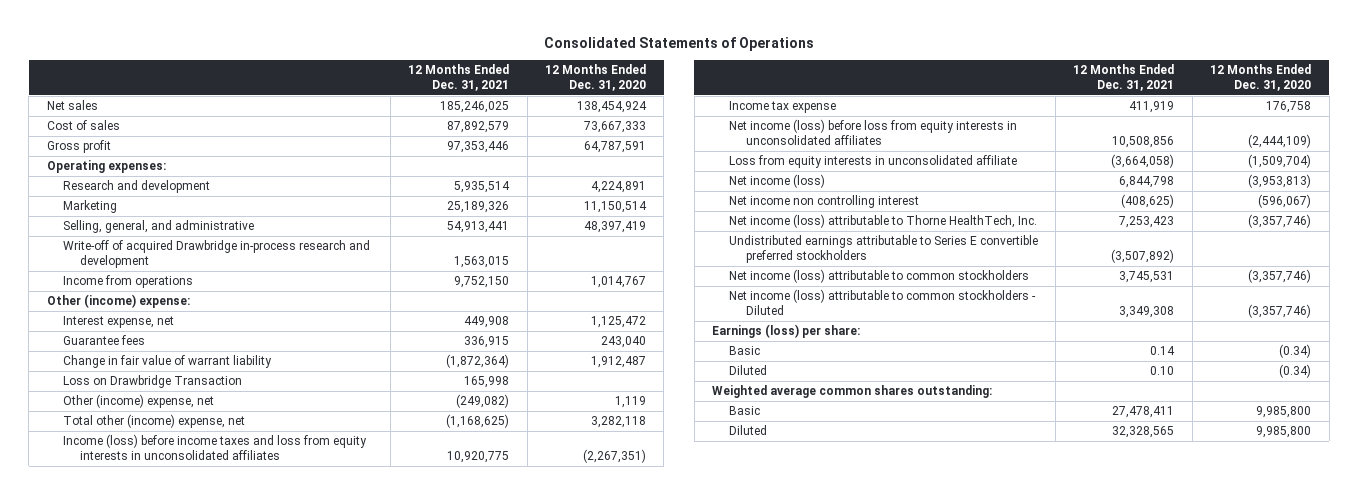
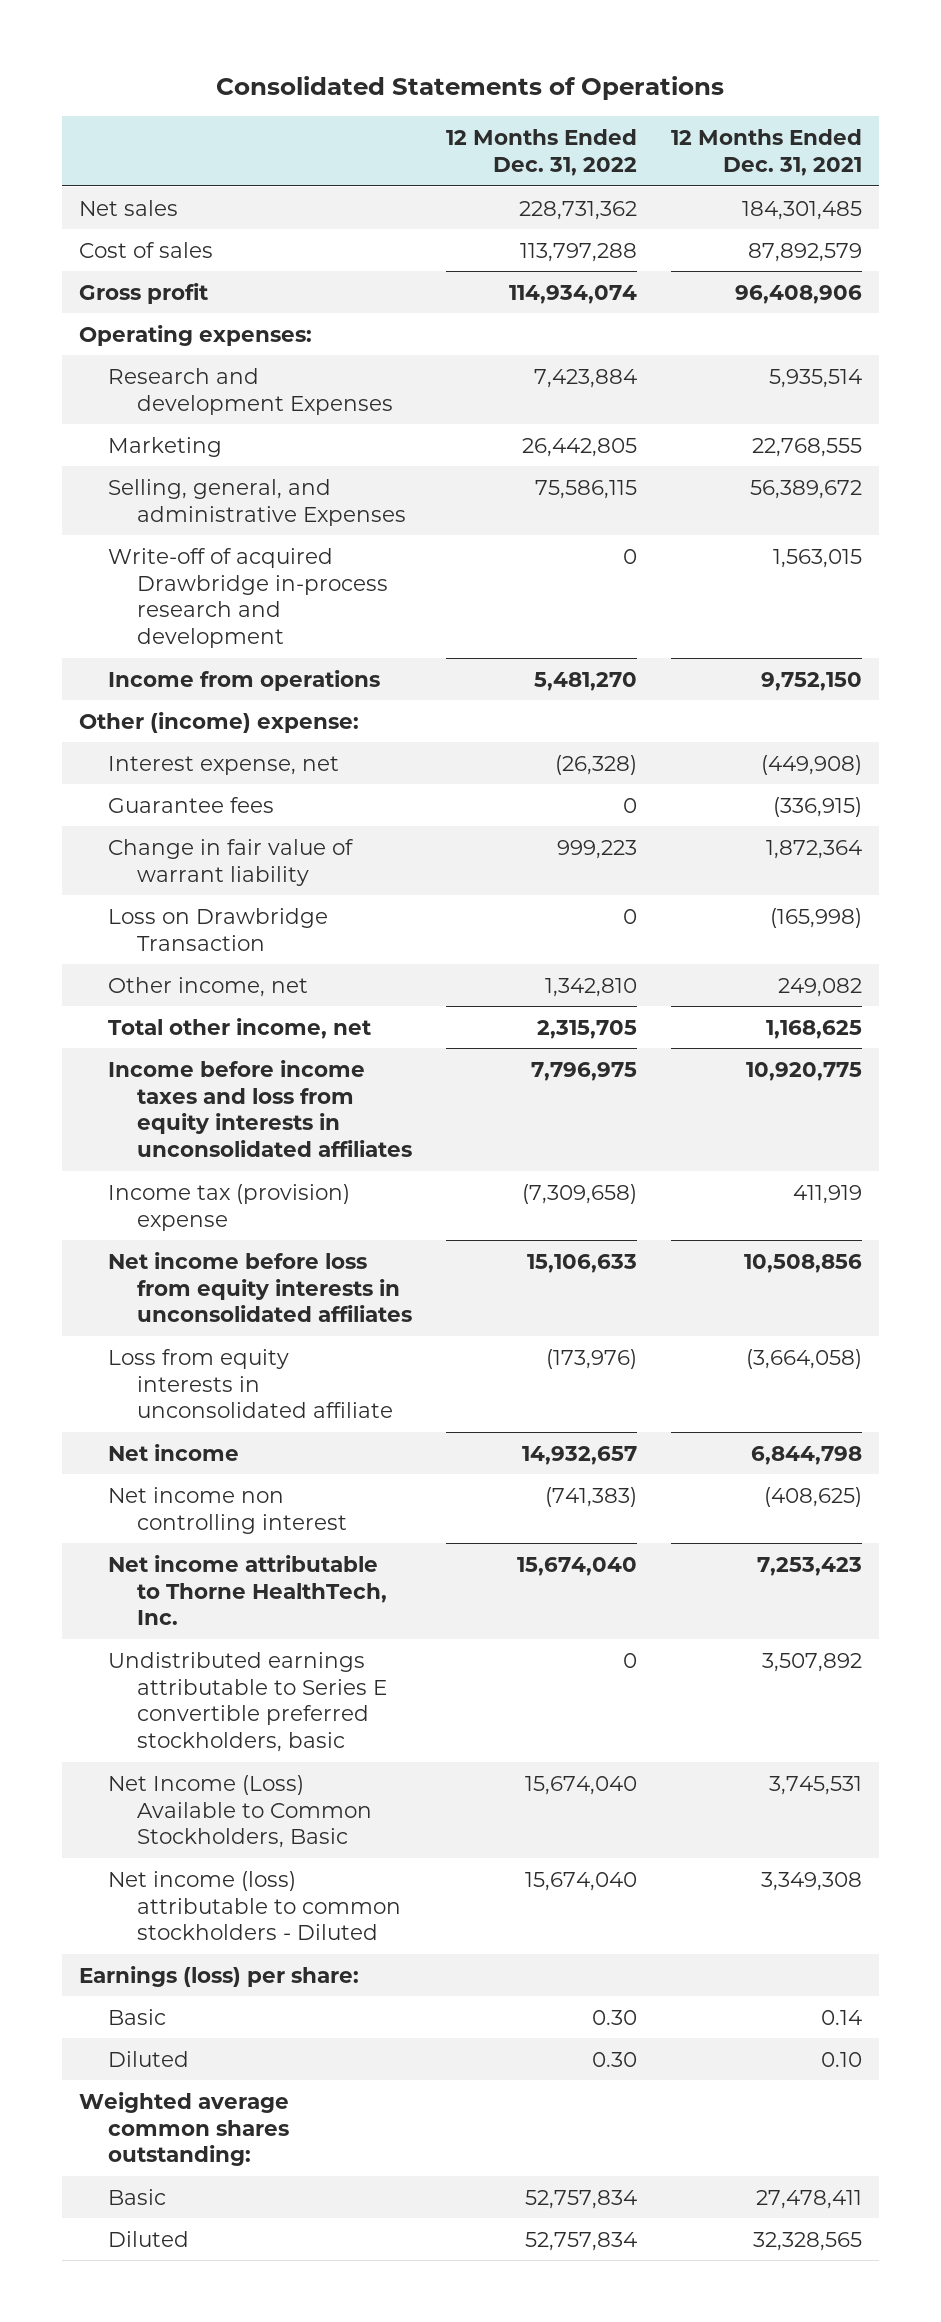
[544,64,646,92] 12 Months Ended Dec. 31, 2020 -> none
none -> [445,129,637,176] 12 Months Ended Dec. 31, 2022
[440,101,510,114] 185,246,025 -> [741,200,862,220] 184,301,485
[447,141,510,154] 97,353,446 -> [734,284,862,304] 96,408,906
[63,180,211,194] Research and development -> [107,367,393,415] Research and development Expenses
[447,201,510,214] 25,189,326 -> [751,437,862,457] 22,768,555
[63,220,255,234] Selling, general, and administrative -> [107,478,406,526] Selling, general, and administrative Expenses
[447,221,510,234] 54,913,441 -> [749,479,862,499] 56,389,672
[464,316,510,329] 449,908 -> [760,754,862,775] (449,908)
[464,336,510,349] 336,915 -> [772,796,862,817] (336,915)
[446,354,510,369] (1,872,364) -> [765,839,862,859] 1,872,364
[464,376,510,389] 165,998 -> [769,907,862,928] (165,998)
[63,394,215,409] Other (income) expense, net -> [107,976,308,997] Other income, net
[456,394,510,409] (249,082) -> [777,977,862,997] 249,082
[63,414,246,429] Total other (income) expense, net -> [107,1017,371,1039] Total other income, net
[446,414,510,429] (1,168,625) -> [765,1019,862,1039] 1,168,625
[63,434,368,461] Income (loss) before income taxes and loss from equity interests in unconsolidated affiliates -> [107,1059,412,1158] Income before income taxes and loss from equity interests in unconsolidated affiliates
[728,101,836,114] Income tax expense -> [107,1183,350,1231] Income tax (provision) expense
[728,119,1017,146] Net income (loss) before loss from equity interests in unconsolidated affiliates -> [107,1251,412,1323] Net income before loss from equity interests in unconsolidated affiliates
[728,174,825,189] Net income (loss) -> [107,1443,239,1461] Net income
[728,214,1037,229] Net income (loss) attributable to Thorne HealthTech, Inc. -> [107,1554,387,1626] Net income attributable to Thorne HealthTech, Inc.
[728,235,1038,264] Undistributed earnings attributable to Series E convertible preferred stockholders -> [107,1651,387,1753] Undistributed earnings attributable to Series E convertible preferred stockholders, basic
[1111,249,1175,264] (3,507,892) -> [761,1652,862,1672] 3,507,892
[728,269,1029,284] Net income (loss) attributable to common stockholders -> [107,1774,372,1849] Net Income (Loss) Available to Common Stockholders, Basic

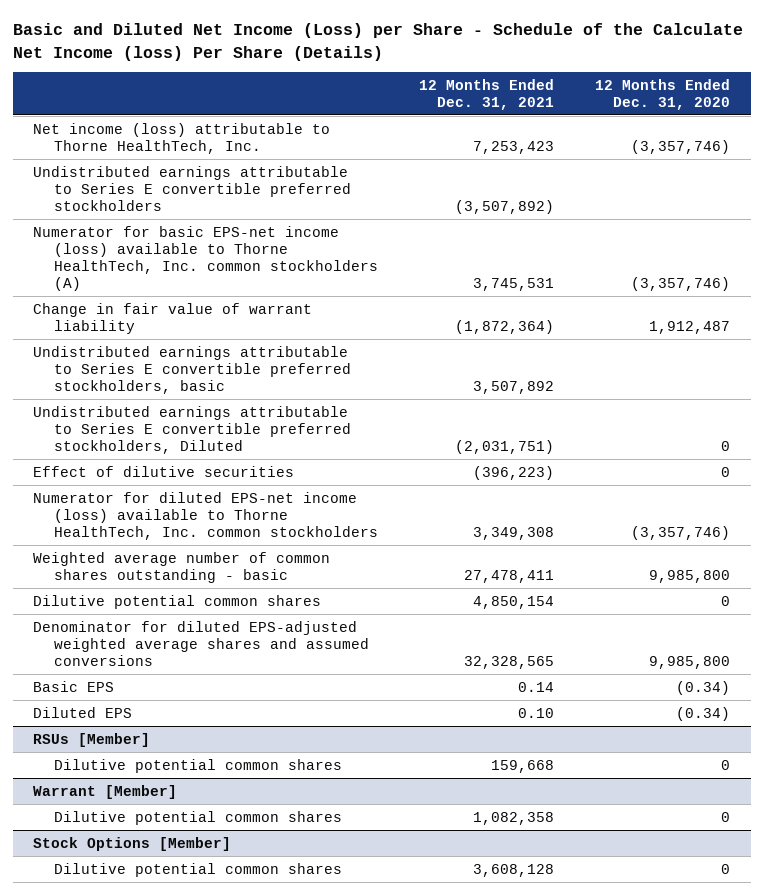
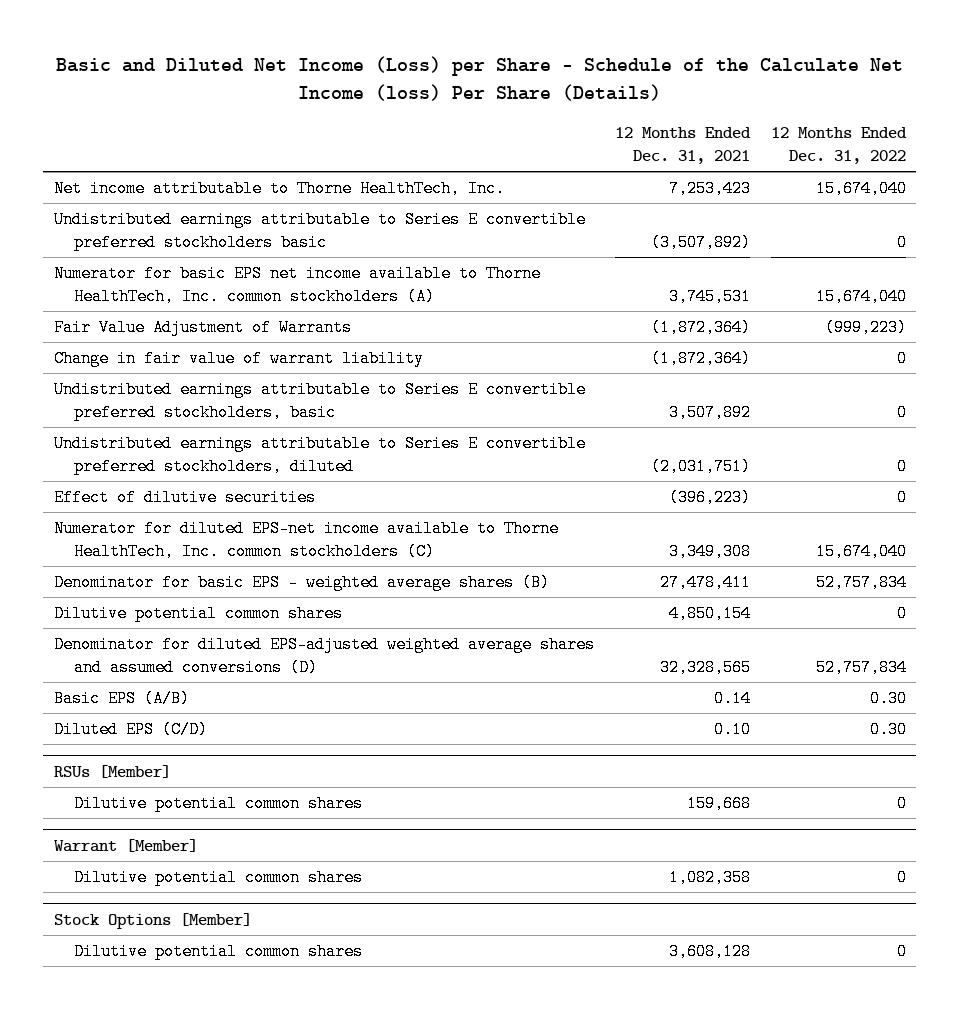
[595,78,731,110] 12 Months Ended Dec. 31, 2020 -> none
none -> [770,127,907,165] 12 Months Ended Dec. 31, 2022
[33,122,331,154] Net income (loss) attributable to Thorne HealthTech, Inc. -> [53,180,505,198] Net income attributable to Thorne HealthTech, Inc.
[33,165,351,211] Undistributed earnings attributable to Series E convertible preferred stockholders -> [53,211,586,251] Undistributed earnings attributable to Series E convertible preferred stockholders basic
[33,225,378,291] Numerator for basic EPS-net income (loss) available to Thorne HealthTech, Inc. common stockholders (A) -> [53,265,541,305] Numerator for basic EPS net income available to Thorne HealthTech, Inc. common stockholders (A)
none -> [53,319,352,337] Fair Value Adjustment of Warrants
[33,405,351,454] Undistributed earnings attributable to Series E convertible preferred stockholders, Diluted -> [53,435,586,475] Undistributed earnings attributable to Series E convertible preferred stockholders, diluted
[33,491,378,540] Numerator for diluted EPS-net income (loss) available to Thorne HealthTech, Inc. common stockholders -> [53,520,559,560] Numerator for diluted EPS-net income available to Thorne HealthTech, Inc. common stockholders (C)
[33,551,331,583] Weighted average number of common shares outstanding - basic -> [53,574,550,592] Denominator for basic EPS - weighted average shares (B)
[33,620,369,666] Denominator for diluted EPS-adjusted weighted average shares and assumed conversions -> [53,636,595,676] Denominator for diluted EPS-adjusted weighted average shares and assumed conversions (D)
[33,680,115,692] Basic EPS -> [53,690,190,708] Basic EPS (A/B)
[33,706,133,718] Diluted EPS -> [53,721,208,739] Diluted EPS (C/D)

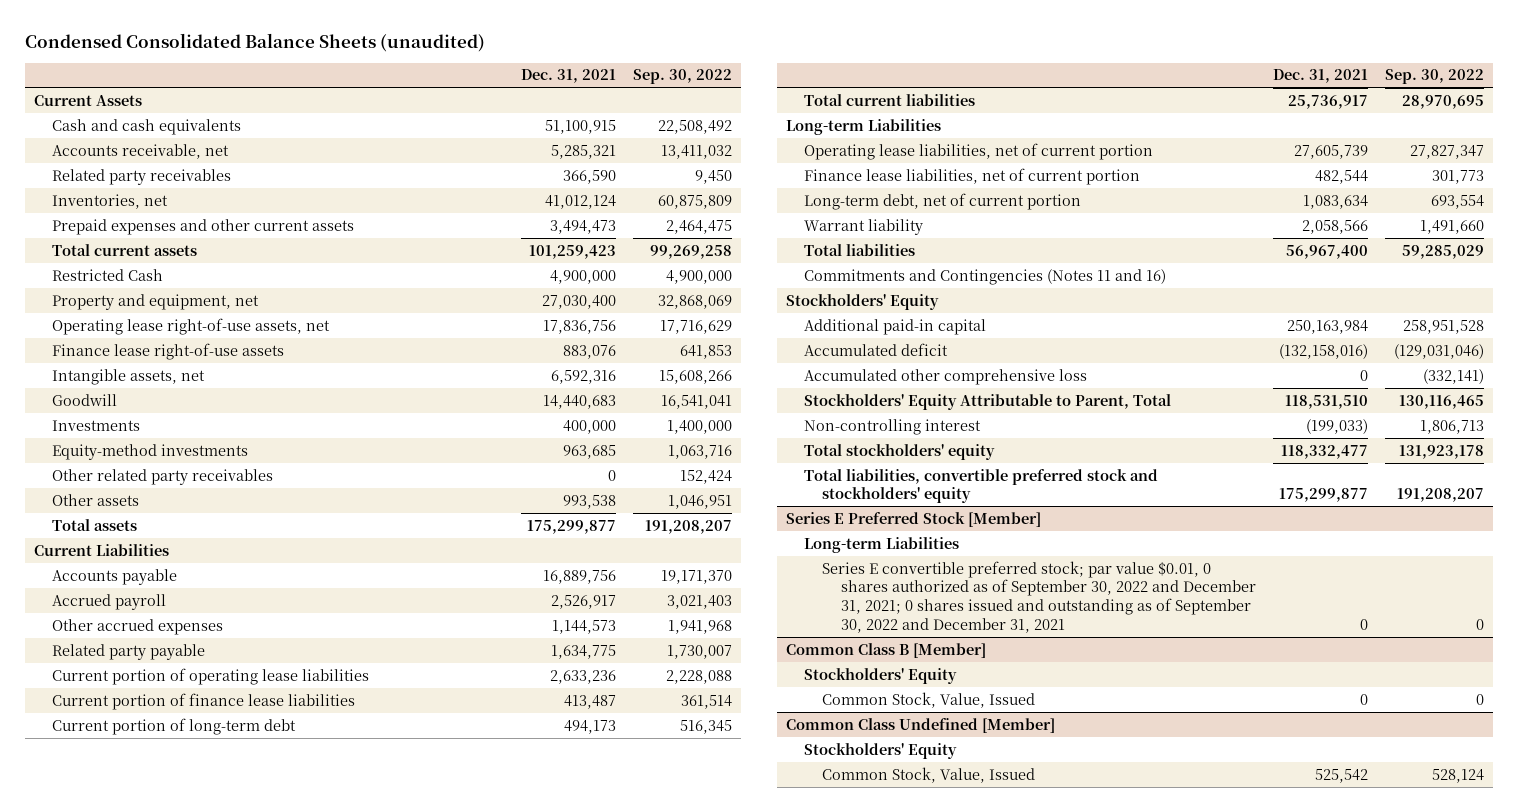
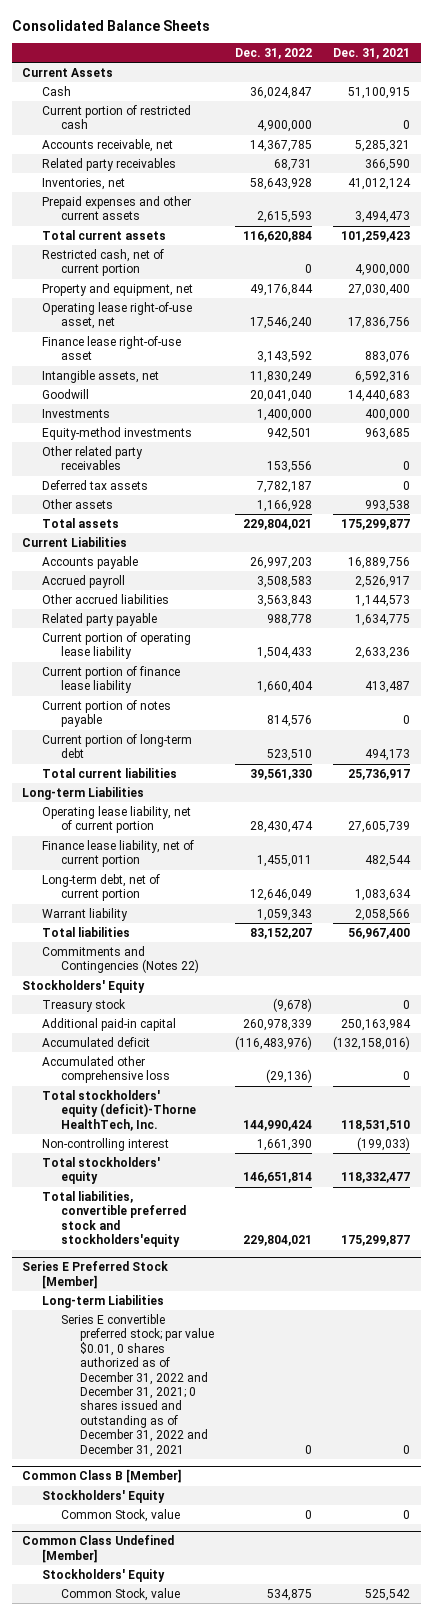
[25,33,486,53] Condensed Consolidated Balance Sheets (unaudited) -> [11,19,210,31] Consolidated Balance Sheets
[633,69,733,85] Sep. 30, 2022 -> none
none -> [234,47,312,59] Dec. 31, 2022
[52,118,242,135] Cash and cash equivalents -> [41,85,71,96] Cash
none -> [41,104,191,130] Current portion of restricted cash
[52,268,164,281] Restricted Cash -> none
none -> [41,248,164,277] Restricted cash, net of current portion
[52,317,331,335] Operating lease right-of-use assets, net -> [41,301,192,330] Operating lease right-of-use asset, net
[52,342,285,360] Finance lease right-of-use assets -> [41,335,181,361] Finance lease right-of-use asset
none -> [41,479,148,490] Deferred tax assets
[52,618,224,635] Other accrued expenses -> [41,593,169,604] Other accrued liabilities
[52,667,370,685] Current portion of operating lease liabilities -> [41,631,191,660] Current portion of operating lease liability
[52,692,356,710] Current portion of finance lease liabilities -> [41,665,180,694] Current portion of finance lease liability
none -> [41,699,171,728] Current portion of notes payable
[804,142,1154,160] Operating lease liabilities, net of current portion -> [41,805,191,834] Operating lease liability, net of current portion
[804,167,1141,185] Finance lease liabilities, net of current portion -> [41,839,194,868] Finance lease liability, net of current portion
[804,268,1167,285] Commitments and Contingencies (Notes 11 and 16) -> [41,945,199,974] Commitments and Contingencies (Notes 22)
none -> [41,998,126,1012] Treasury stock
[804,393,1172,410] Stockholders' Equity Attributable to Parent, Total -> [41,1089,196,1131] Total stockholders' equity (deficit)-Thorne HealthTech, Inc.
[804,468,1159,504] Total liabilities, convertible preferred stock and stockholders' equity -> [41,1190,186,1248] Total liabilities, convertible preferred stock and stockholders'equity
[822,560,1256,634] Series E convertible preferred stock; par value $0.01, 0 shares authorized as of September 30, 2022 and December 31, 2021; 0 shares issued and outstanding as of September 30, 2022 and December 31, 2021 -> [60,1313,214,1457] Series E convertible preferred stock; par value $0.01, 0 shares authorized as of December 31, 2022 and December 31, 2021; 0 shares issued and outstanding as of December 31, 2022 and December 31, 2021
[822,691,1036,708] Common Stock, Value, Issued -> [60,1508,180,1522] Common Stock, value
[822,766,1036,783] Common Stock, Value, Issued -> [60,1587,180,1601] Common Stock, value

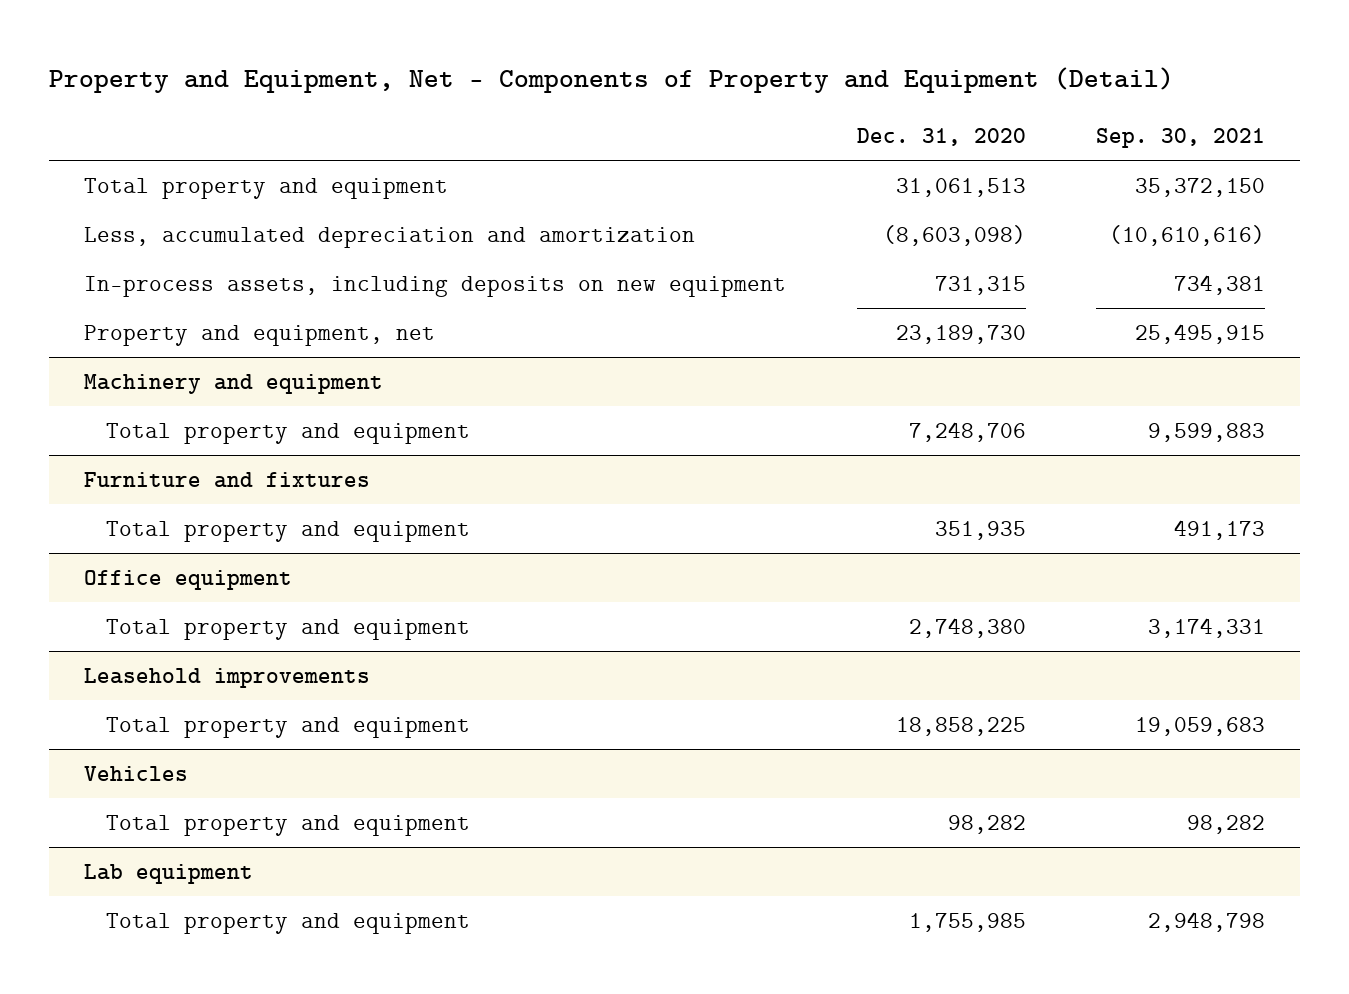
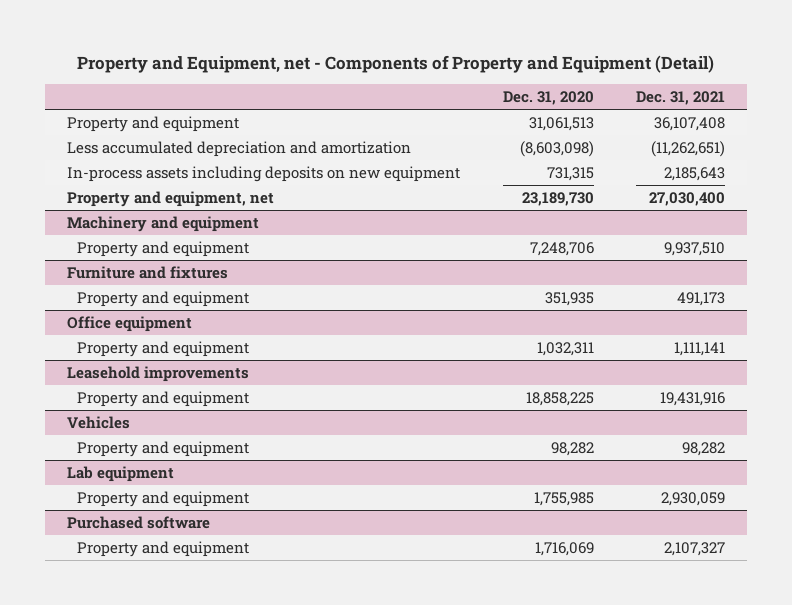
[49,66,1175,93] Property and Equipment, Net - Components of Property and Equipment (Detail) -> [77,54,715,73] Property and Equipment, net - Components of Property and Equipment (Detail)
[1095,128,1265,149] Sep. 30, 2021 -> none
none -> [636,90,726,105] Dec. 31, 2021
[84,177,449,199] Total property and equipment -> [66,116,239,133] Property and equipment
[84,226,696,248] Less, accumulated depreciation and amortization -> [66,141,411,158] Less accumulated depreciation and amortization
[84,275,787,297] In-process assets, including deposits on new equipment -> [66,166,460,183] In-process assets including deposits on new equipment
[106,422,471,444] Total property and equipment -> [77,241,250,258] Property and equipment
[106,520,471,542] Total property and equipment -> [77,291,250,308] Property and equipment
[106,618,471,640] Total property and equipment -> [77,341,250,358] Property and equipment
[908,617,1026,638] 2,748,380 -> [536,342,594,357] 1,032,311
[106,716,471,738] Total property and equipment -> [77,391,250,408] Property and equipment
[106,814,471,836] Total property and equipment -> [77,441,250,458] Property and equipment
[106,912,471,934] Total property and equipment -> [77,491,250,508] Property and equipment
none -> [66,516,210,530] Purchased software
none -> [77,541,250,558] Property and equipment

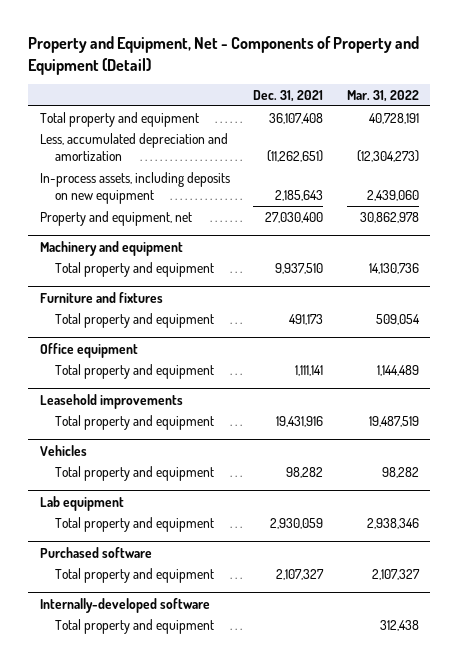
[77,54,715,73] Property and Equipment, net - Components of Property and Equipment (Detail) -> [28,36,420,75] Property and Equipment, Net - Components of Property and Equipment (Detail)
[502,90,594,105] Dec. 31, 2020 -> none
none -> [346,90,419,103] Mar. 31, 2022
[66,116,239,133] Property and equipment -> [39,111,199,127] Total property and equipment
[66,141,411,158] Less accumulated depreciation and amortization -> [39,132,228,162] Less, accumulated depreciation and amortization
[66,166,460,183] In-process assets including deposits on new equipment -> [39,171,230,205] In-process assets, including deposits on new equipment
[77,241,250,258] Property and equipment -> [54,261,214,277] Total property and equipment
[77,291,250,308] Property and equipment -> [54,312,214,328] Total property and equipment
[77,341,250,358] Property and equipment -> [54,363,214,379] Total property and equipment
[77,391,250,408] Property and equipment -> [54,414,214,430] Total property and equipment
[77,441,250,458] Property and equipment -> [54,465,214,481] Total property and equipment
[77,491,250,508] Property and equipment -> [54,516,214,532] Total property and equipment
[77,541,250,558] Property and equipment -> [54,567,214,583] Total property and equipment
none -> [39,597,210,613] Internally-developed software
none -> [54,618,214,634] Total property and equipment

